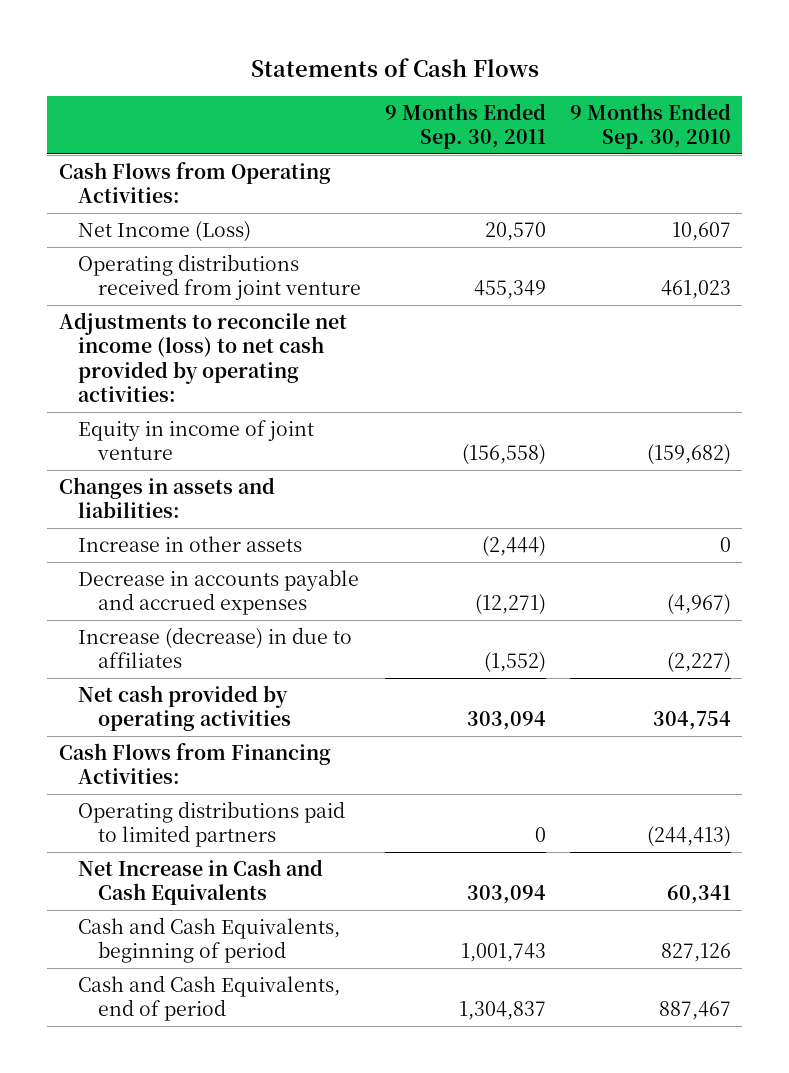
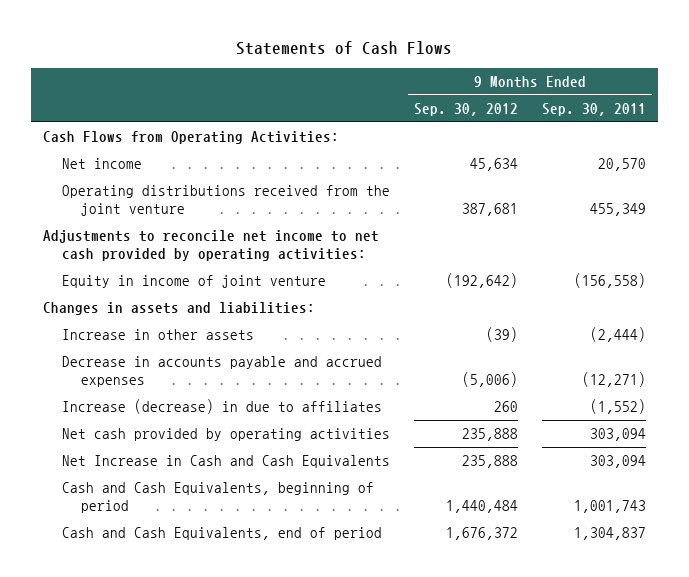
[569,102,731,150] 9 Months Ended Sep. 30, 2010 -> none
none -> [414,102,519,116] Sep. 30, 2012
[78,220,252,242] Net Income (Loss) -> [62,158,143,170] Net income
[78,253,362,301] Operating distributions received from joint venture -> [62,185,391,217] Operating distributions received from the joint venture
[58,311,347,403] Adjustments to reconcile net income (loss) to net cash provided by operating activities: -> [43,230,380,262] Adjustments to reconcile net income to net cash provided by operating activities:
[58,742,331,785] Cash Flows from Financing Activities: -> none
[78,800,346,848] Operating distributions paid to limited partners -> none

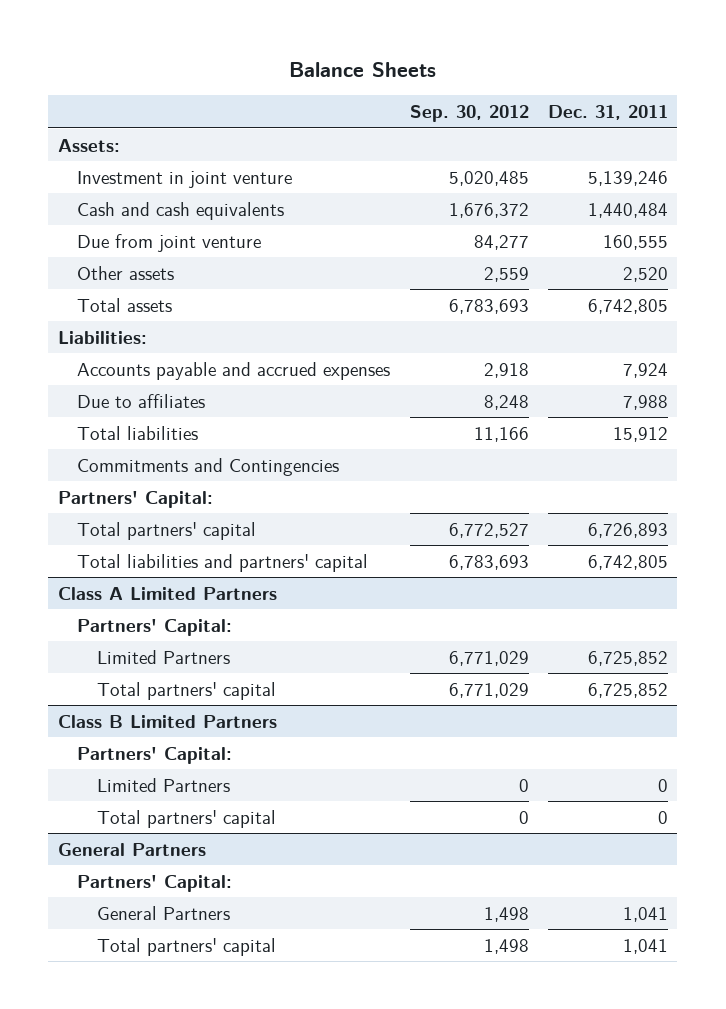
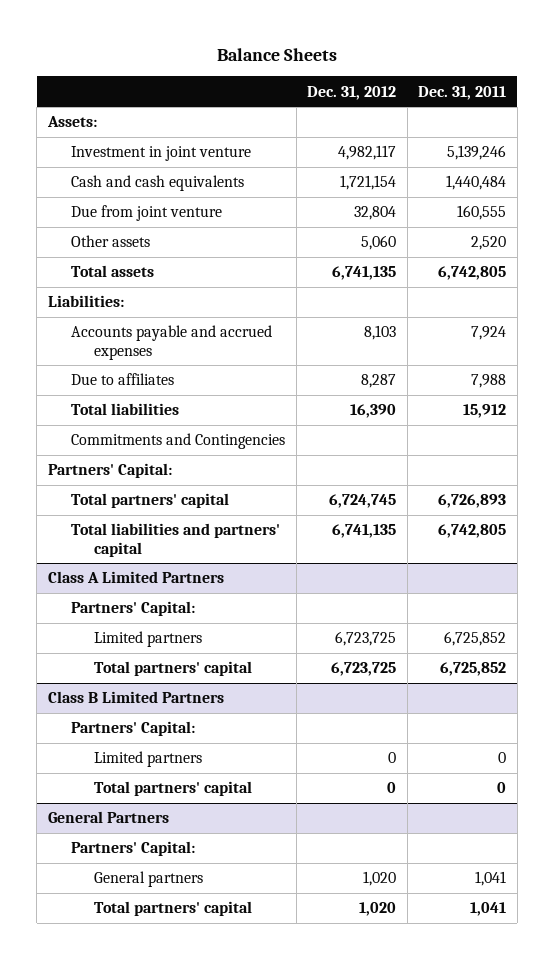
[409,105,529,123] Sep. 30, 2012 -> none
none -> [307,85,397,100] Dec. 31, 2012
[97,649,231,664] Limited Partners -> [94,631,203,648] Limited partners
[97,777,231,792] Limited Partners -> [94,751,203,768] Limited partners
[97,905,231,920] General Partners -> [94,871,204,888] General partners

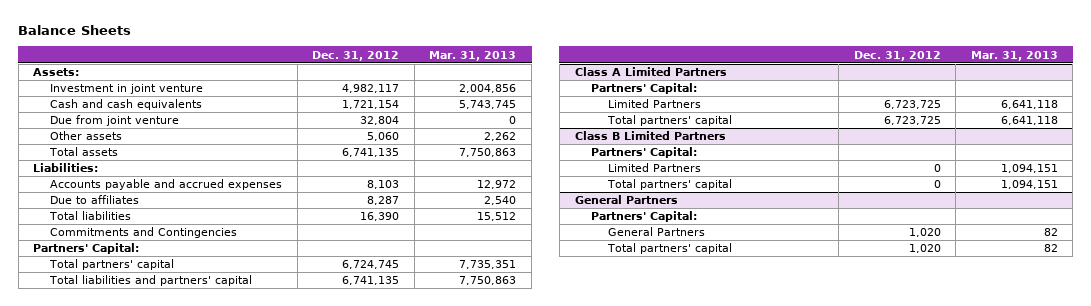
[418,85,507,100] Dec. 31, 2011 -> none
none -> [429,50,517,61] Mar. 31, 2013
[94,631,203,648] Limited partners -> [607,99,701,109] Limited Partners
[94,751,203,768] Limited partners -> [607,163,701,173] Limited Partners
[94,871,204,888] General partners -> [607,227,705,237] General Partners

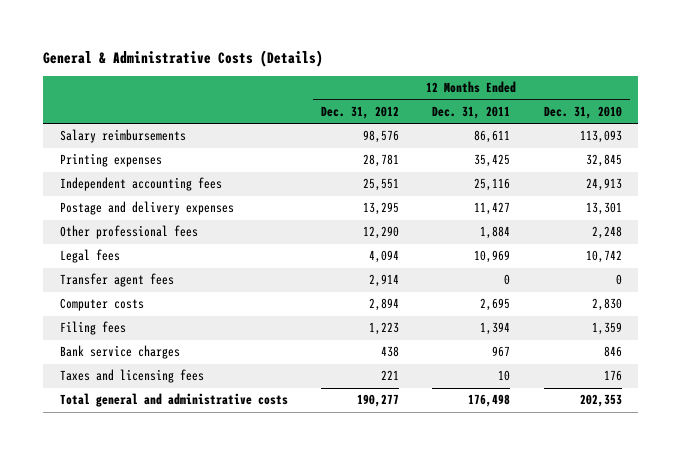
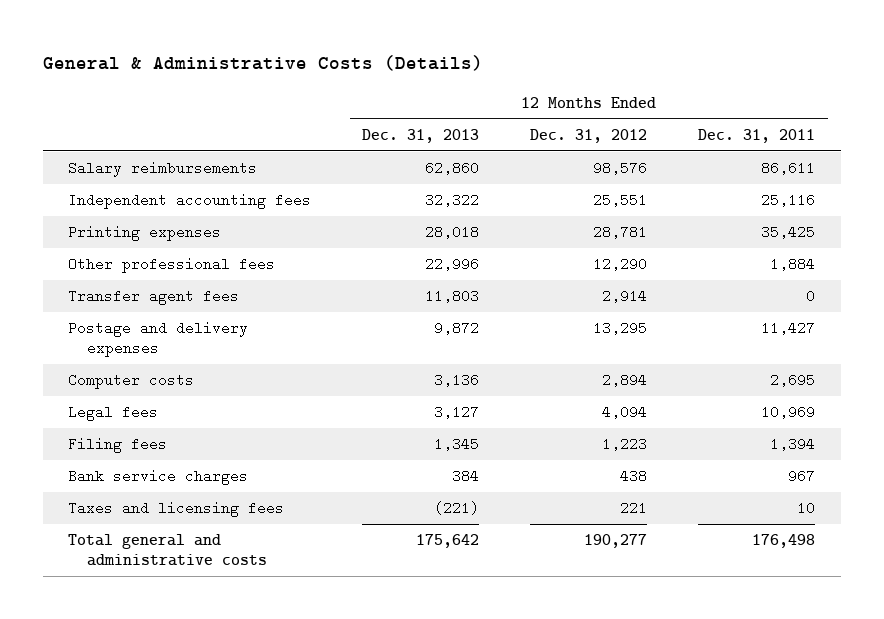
[543,106,622,120] Dec. 31, 2010 -> none
none -> [362,128,480,143] Dec. 31, 2013
[59,153,162,168] Printing expenses -> [68,225,222,242] Printing expenses
[59,201,234,216] Postage and delivery expenses -> [68,321,249,358] Postage and delivery expenses
[59,249,120,264] Legal fees -> [68,405,159,422] Legal fees

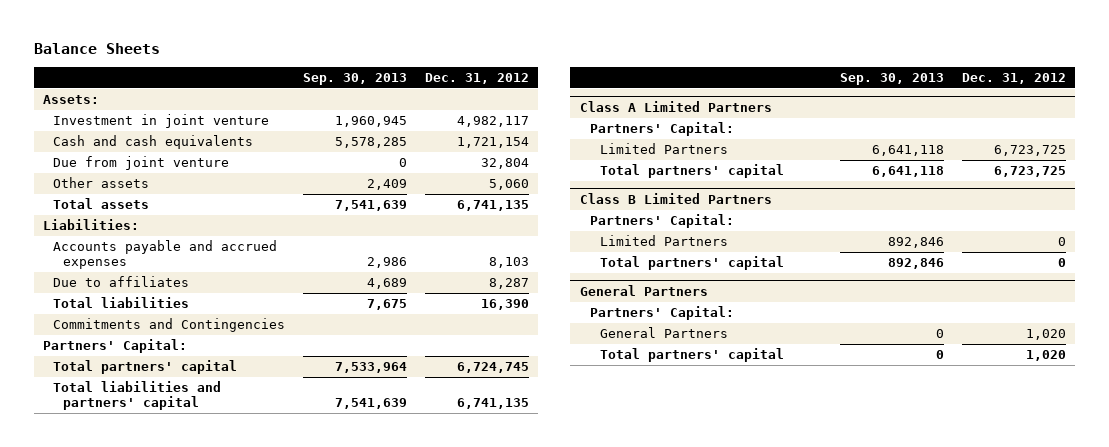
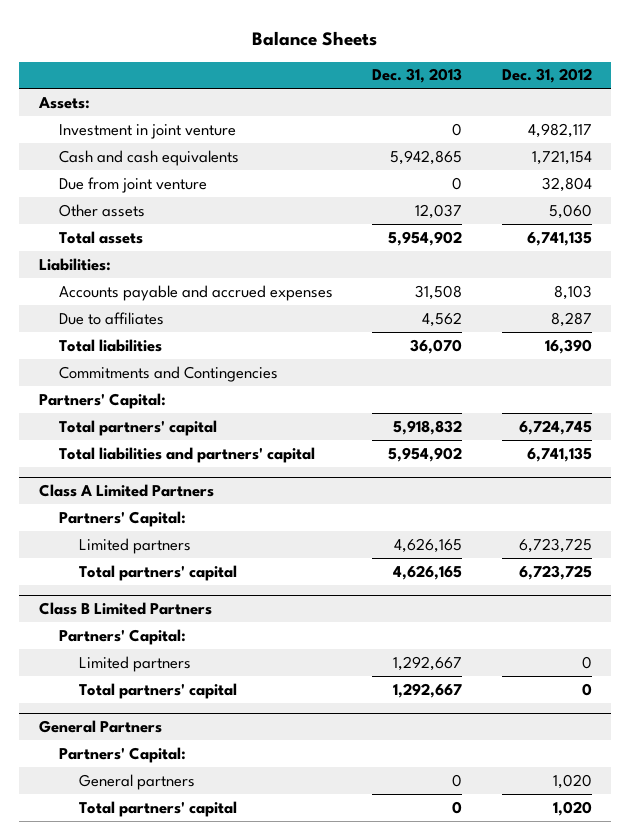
[303,73,408,86] Sep. 30, 2013 -> none
none -> [372,68,463,84] Dec. 31, 2013
[599,143,728,155] Limited Partners -> [78,537,191,554] Limited partners
[599,235,728,247] Limited Partners -> [78,655,191,672] Limited partners
[599,327,728,339] General Partners -> [78,773,195,790] General partners

